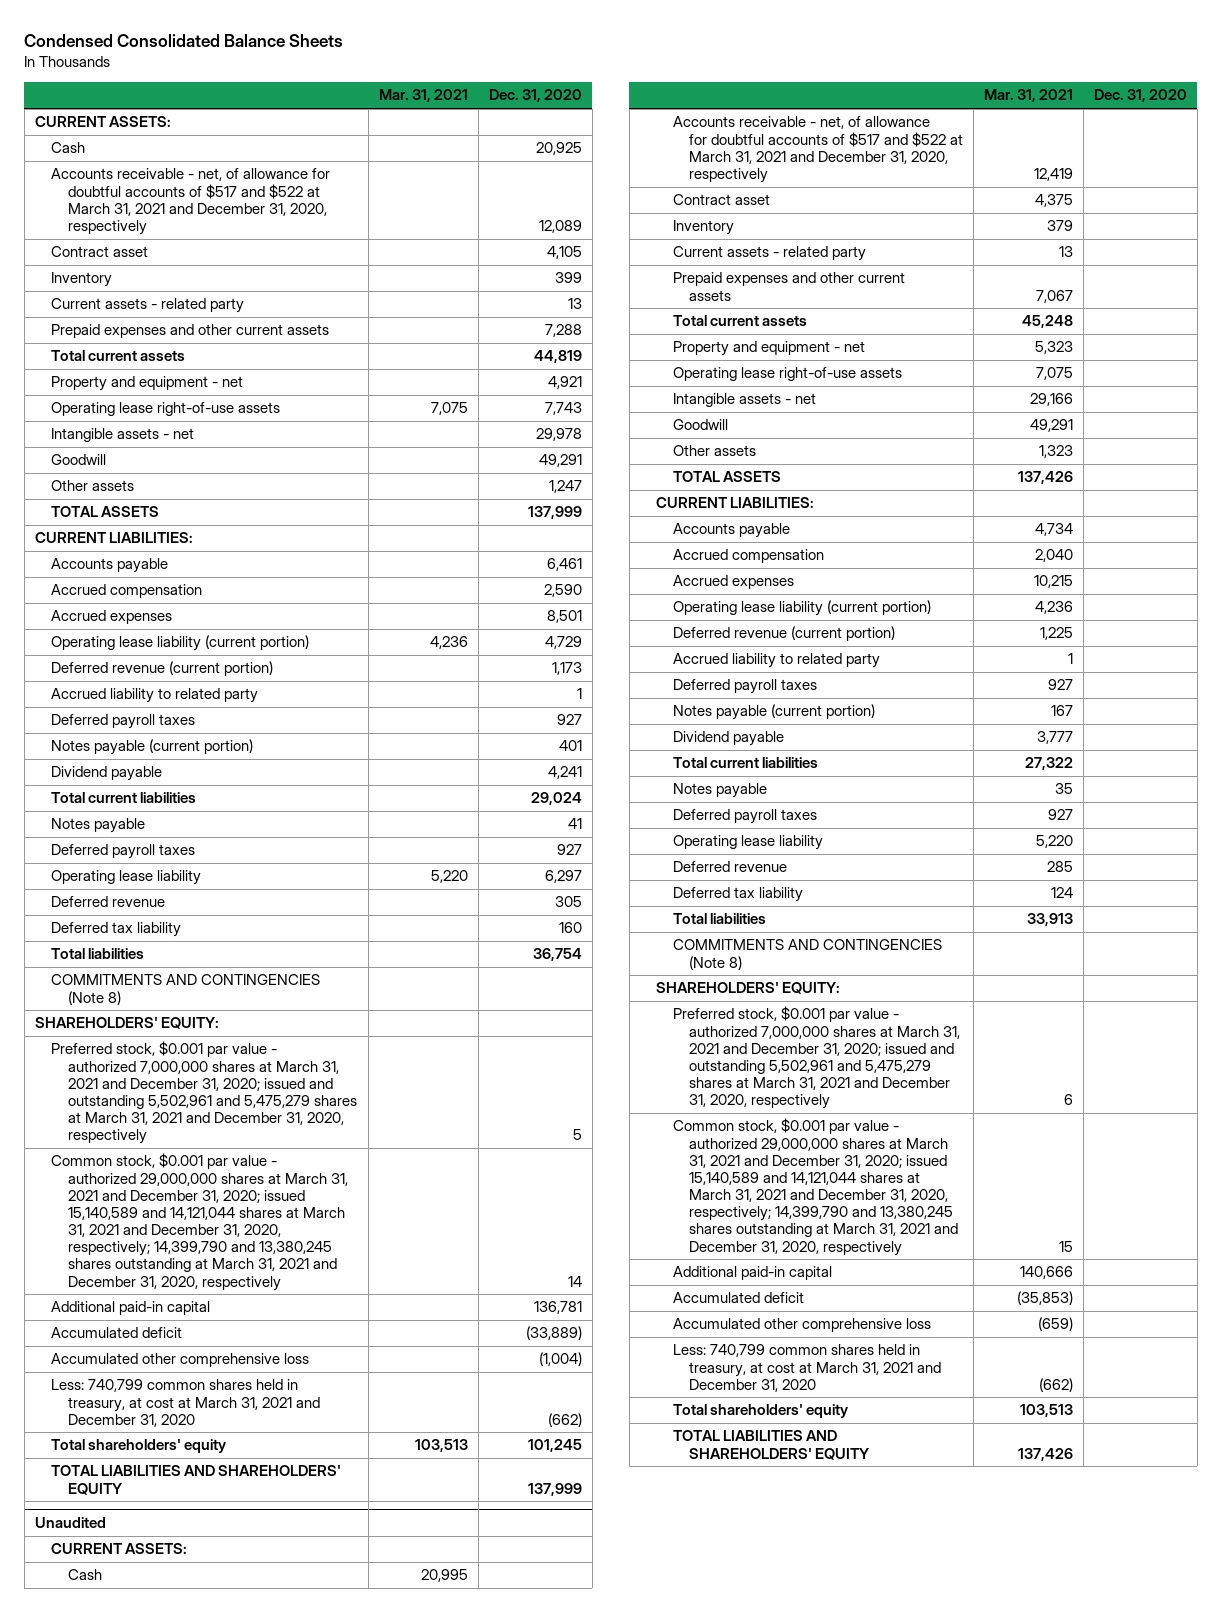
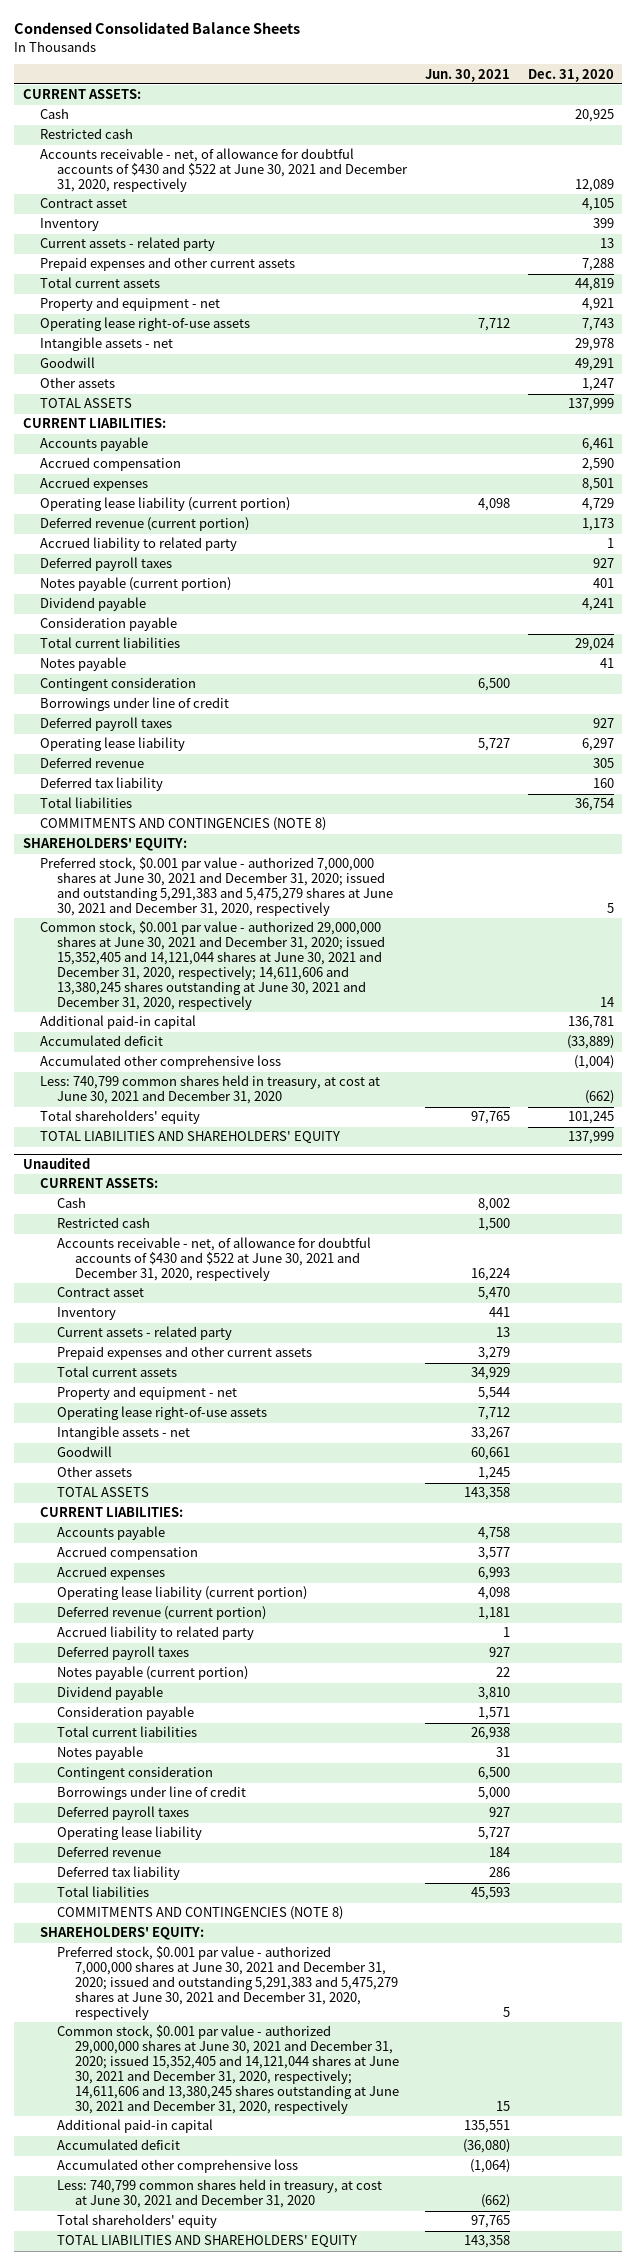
[378,89,468,103] Mar. 31, 2021 -> none
none -> [425,68,511,82] Jun. 30, 2021
none -> [40,128,134,140] Restricted cash
[51,168,331,235] Accounts receivable - net, of allowance for doubtful accounts of $517 and $522 at March 31, 2021 and December 31, 2020, respectively -> [40,148,409,193] Accounts receivable - net, of allowance for doubtful accounts of $430 and $522 at June 30, 2021 and December 31, 2020, respectively
none -> [40,617,178,632] Consideration payable
none -> [40,677,197,692] Contingent consideration
none -> [40,697,230,712] Borrowings under line of credit
[51,974,321,1005] COMMITMENTS AND CONTINGENCIES (Note 8) -> [40,817,327,832] COMMITMENTS AND CONTINGENCIES (NOTE 8)
[51,1041,357,1145] Preferred stock, $0.001 par value - authorized 7,000,000 shares at March 31, 2021 and December 31, 2020; issued and outstanding 5,502,961 and 5,475,279 shares at March 31, 2021 and December 31, 2020, respectively -> [40,857,394,917] Preferred stock, $0.001 par value - authorized 7,000,000 shares at June 30, 2021 and December 31, 2020; issued and outstanding 5,291,383 and 5,475,279 shares at June 30, 2021 and December 31, 2020, respectively
[51,1153,348,1291] Common stock, $0.001 par value - authorized 29,000,000 shares at March 31, 2021 and December 31, 2020; issued 15,140,589 and 14,121,044 shares at March 31, 2021 and December 31, 2020, respectively; 14,399,790 and 13,380,245 shares outstanding at March 31, 2021 and December 31, 2020, respectively -> [40,921,386,1011] Common stock, $0.001 par value - authorized 29,000,000 shares at June 30, 2021 and December 31, 2020; issued 15,352,405 and 14,121,044 shares at June 30, 2021 and December 31, 2020, respectively; 14,611,606 and 13,380,245 shares outstanding at June 30, 2021 and December 31, 2020, respectively
[51,1379,320,1427] Less: 740,799 common shares held in treasury, at cost at March 31, 2021 and December 31, 2020 -> [40,1075,381,1105] Less: 740,799 common shares held in treasury, at cost at June 30, 2021 and December 31, 2020
none -> [57,1217,151,1229] Restricted cash
[672,116,963,183] Accounts receivable - net, of allowance for doubtful accounts of $517 and $522 at March 31, 2021 and December 31, 2020, respectively -> [57,1237,372,1282] Accounts receivable - net, of allowance for doubtful accounts of $430 and $522 at June 30, 2021 and December 31, 2020, respectively
none -> [57,1706,195,1721] Consideration payable
none -> [57,1766,214,1781] Contingent consideration
none -> [57,1786,247,1801] Borrowings under line of credit
[672,939,942,970] COMMITMENTS AND CONTINGENCIES (Note 8) -> [57,1906,344,1921] COMMITMENTS AND CONTINGENCIES (NOTE 8)
[672,1006,960,1110] Preferred stock, $0.001 par value - authorized 7,000,000 shares at March 31, 2021 and December 31, 2020; issued and outstanding 5,502,961 and 5,475,279 shares at March 31, 2021 and December 31, 2020, respectively -> [57,1946,398,2021] Preferred stock, $0.001 par value - authorized 7,000,000 shares at June 30, 2021 and December 31, 2020; issued and outstanding 5,291,383 and 5,475,279 shares at June 30, 2021 and December 31, 2020, respectively
[672,1118,958,1256] Common stock, $0.001 par value - authorized 29,000,000 shares at March 31, 2021 and December 31, 2020; issued 15,140,589 and 14,121,044 shares at March 31, 2021 and December 31, 2020, respectively; 14,399,790 and 13,380,245 shares outstanding at March 31, 2021 and December 31, 2020, respectively -> [57,2025,399,2115] Common stock, $0.001 par value - authorized 29,000,000 shares at June 30, 2021 and December 31, 2020; issued 15,352,405 and 14,121,044 shares at June 30, 2021 and December 31, 2020, respectively; 14,611,606 and 13,380,245 shares outstanding at June 30, 2021 and December 31, 2020, respectively
[672,1344,941,1392] Less: 740,799 common shares held in treasury, at cost at March 31, 2021 and December 31, 2020 -> [57,2179,383,2209] Less: 740,799 common shares held in treasury, at cost at June 30, 2021 and December 31, 2020

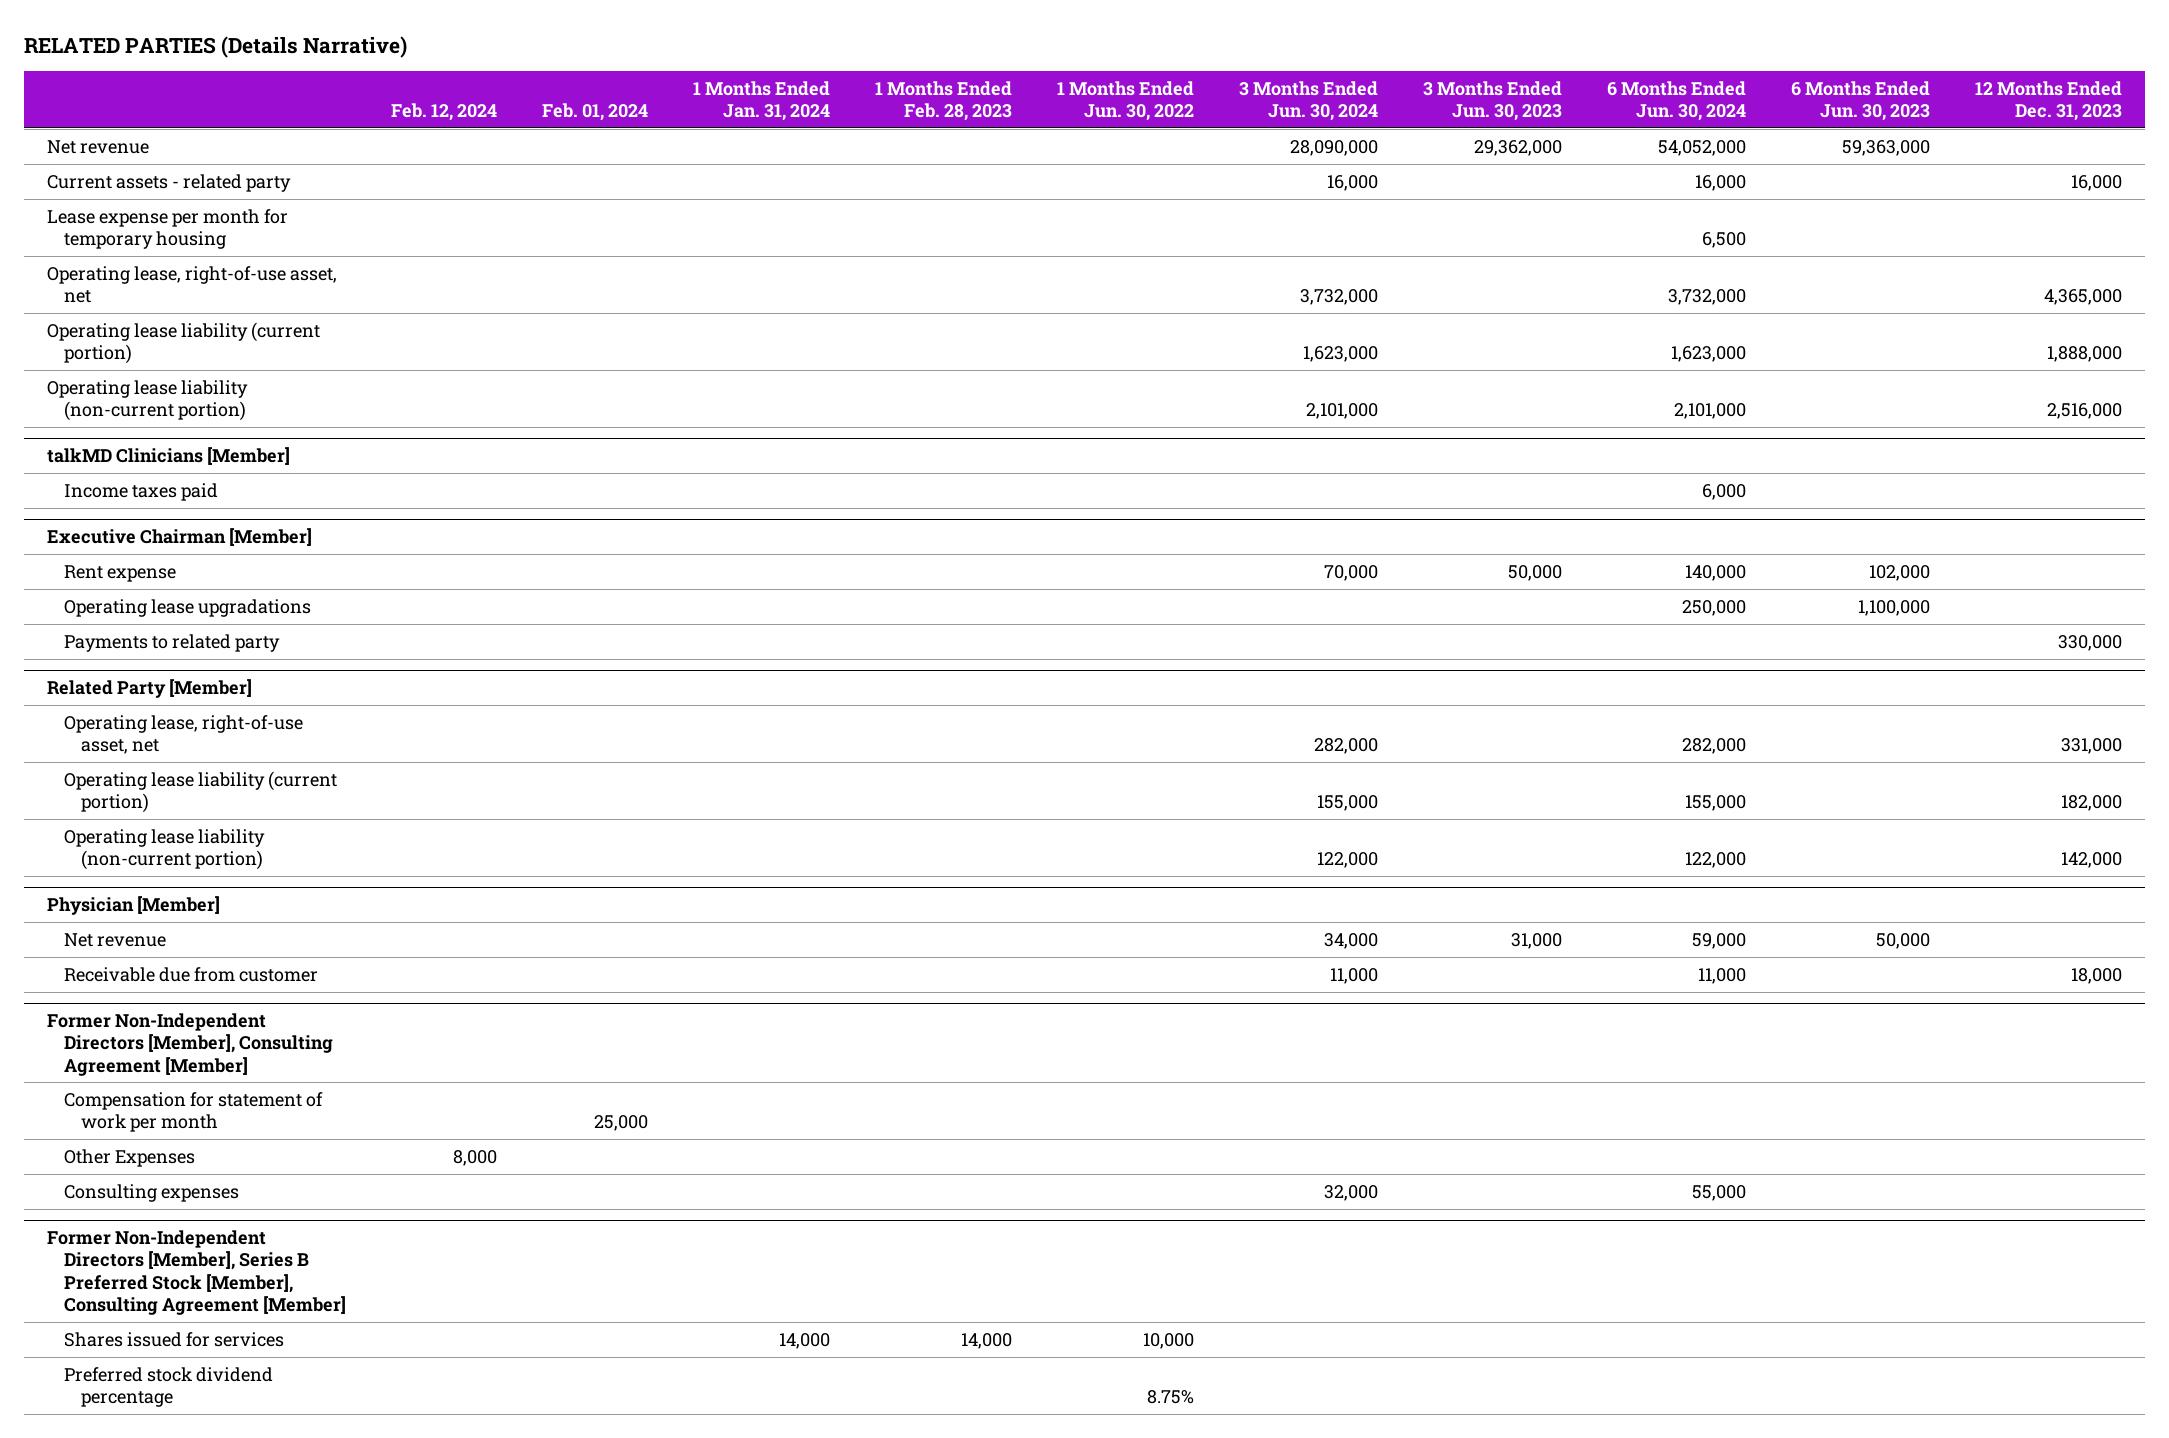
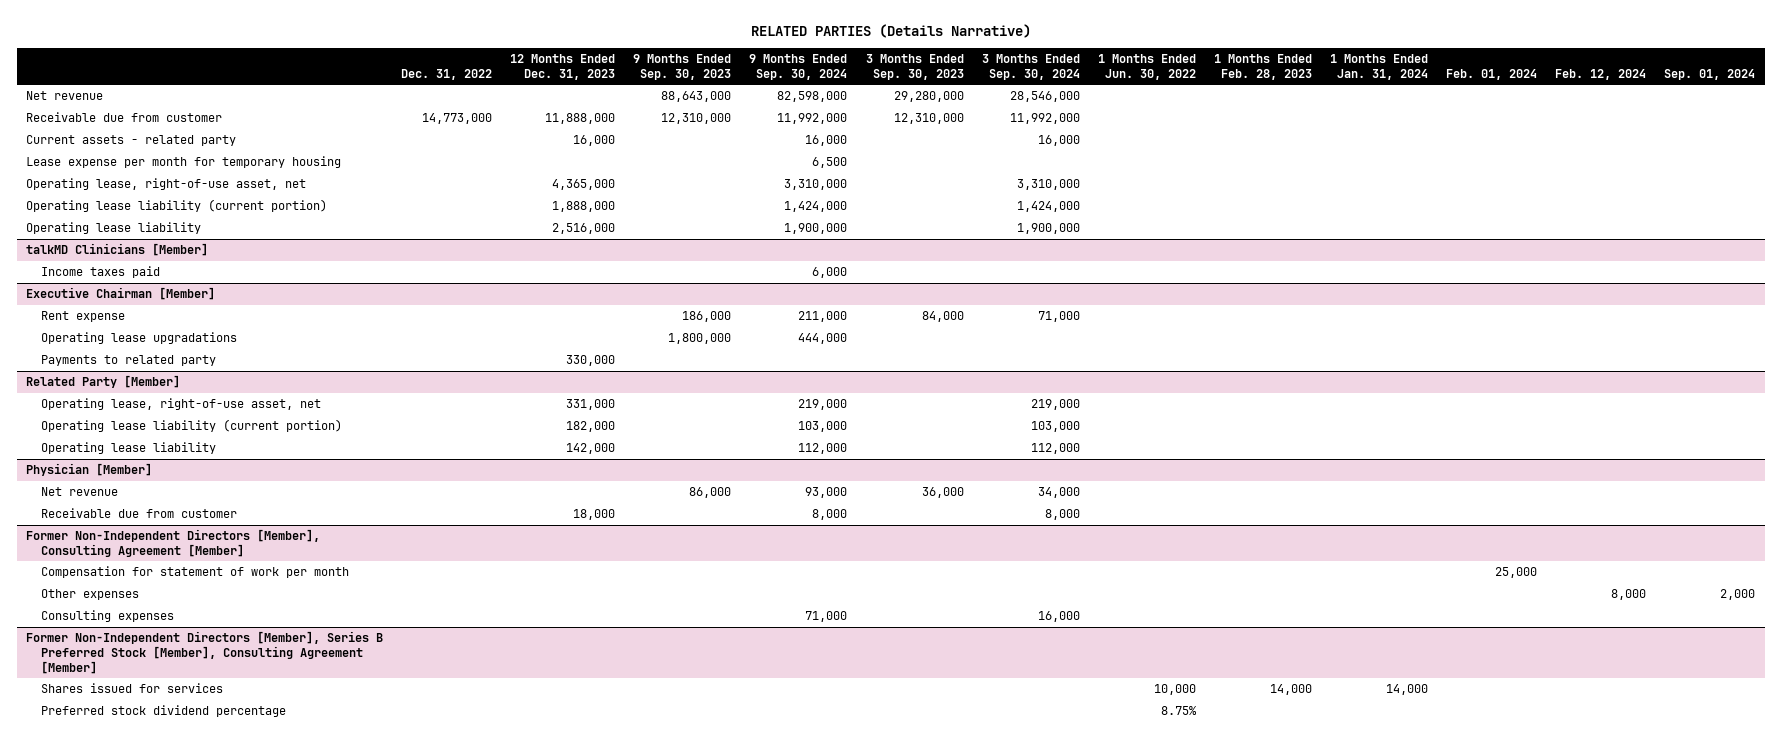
[1239,80,1379,122] 3 Months Ended Jun. 30, 2024 -> none
[1423,80,1563,122] 3 Months Ended Jun. 30, 2023 -> none
[1607,80,1747,122] 6 Months Ended Jun. 30, 2024 -> none
[1791,80,1931,122] 6 Months Ended Jun. 30, 2023 -> none
none -> [401,68,493,80] Dec. 31, 2022
none -> [633,54,732,80] 9 Months Ended Sep. 30, 2023
none -> [749,54,848,80] 9 Months Ended Sep. 30, 2024
none -> [865,54,964,80] 3 Months Ended Sep. 30, 2023
none -> [981,54,1080,80] 3 Months Ended Sep. 30, 2024
none -> [1664,68,1756,80] Sep. 01, 2024
none -> [25,112,222,123] Receivable due from customer
[46,379,248,422] Operating lease liability (non-current portion) -> [25,222,201,235] Operating lease liability
[63,828,265,871] Operating lease liability (non-current portion) -> [41,442,217,455] Operating lease liability
[63,1148,195,1167] Other Expenses -> [41,589,140,601] Other expenses

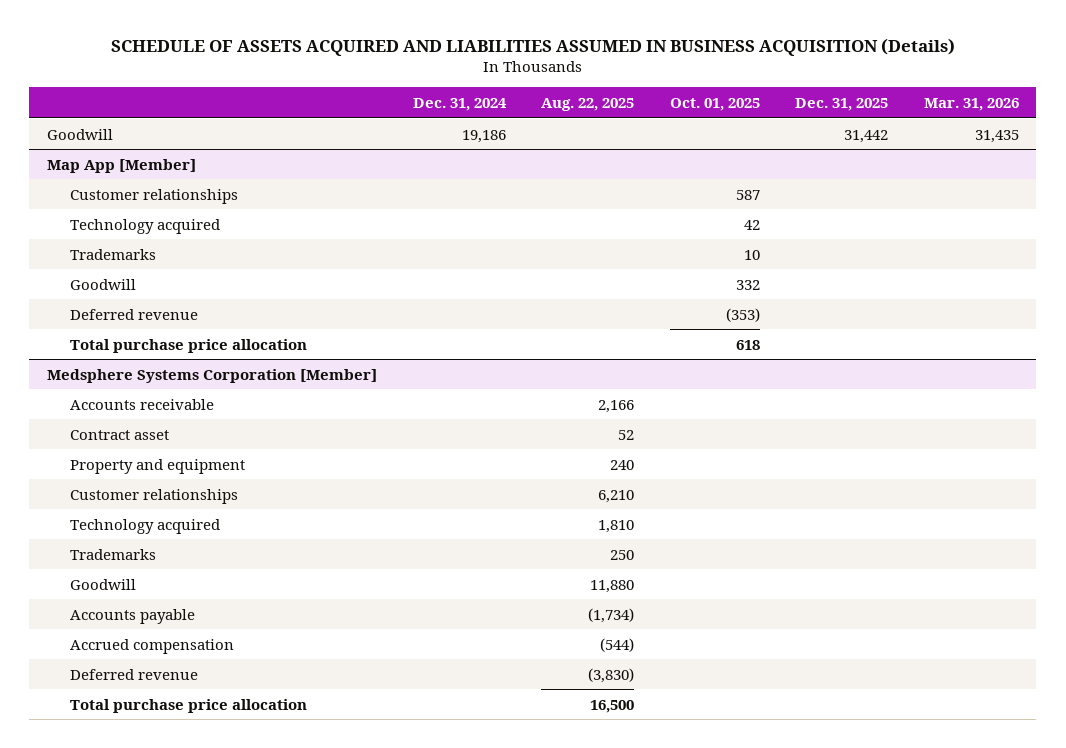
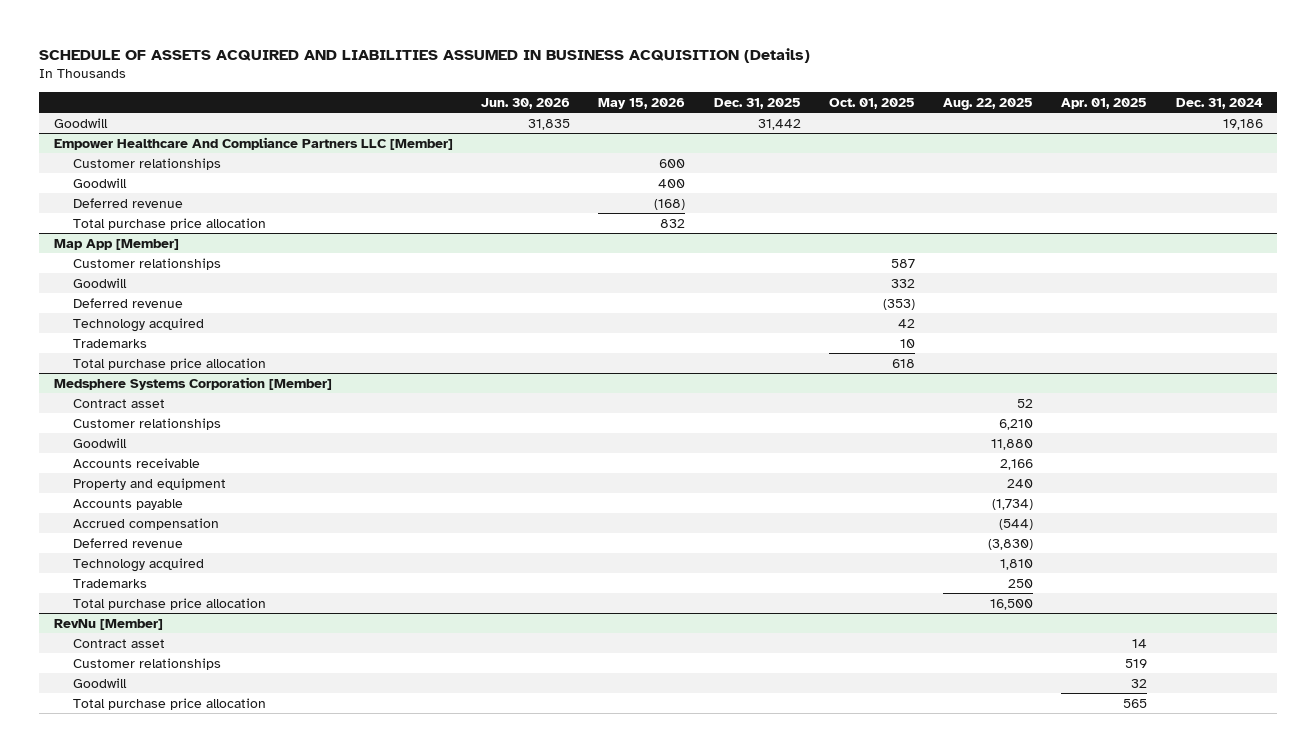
[923,97,1019,111] Mar. 31, 2026 -> none
none -> [480,97,570,109] Jun. 30, 2026
none -> [598,97,686,109] May 15, 2026
none -> [1061,97,1148,109] Apr. 01, 2025
none -> [53,136,453,150] Empower Healthcare And Compliance Partners LLC [Member]
none -> [73,157,222,170] Customer relationships
none -> [73,177,128,188] Goodwill
none -> [73,197,184,208] Deferred revenue
none -> [73,217,267,230] Total purchase price allocation
[70,218,221,234] Technology acquired -> [73,317,205,332] Technology acquired
[70,248,157,260] Trademarks -> [73,338,148,348] Trademarks
[70,398,215,410] Accounts receivable -> [73,457,201,468] Accounts receivable
[70,458,246,474] Property and equipment -> [73,477,227,490] Property and equipment
[70,518,221,534] Technology acquired -> [73,557,205,572] Technology acquired
[70,548,157,560] Trademarks -> [73,578,148,588] Trademarks
none -> [53,618,163,630] RevNu [Member]
none -> [73,638,166,648] Contract asset
none -> [73,657,222,670] Customer relationships
none -> [73,677,128,688] Goodwill
none -> [73,697,267,710] Total purchase price allocation

